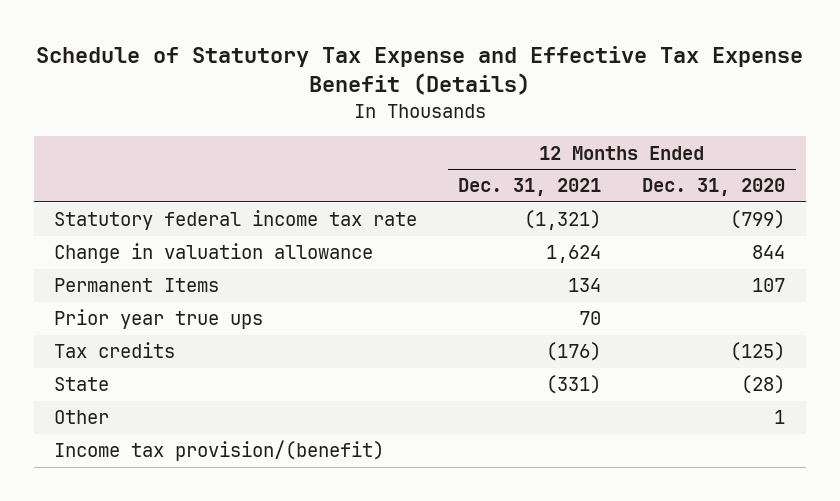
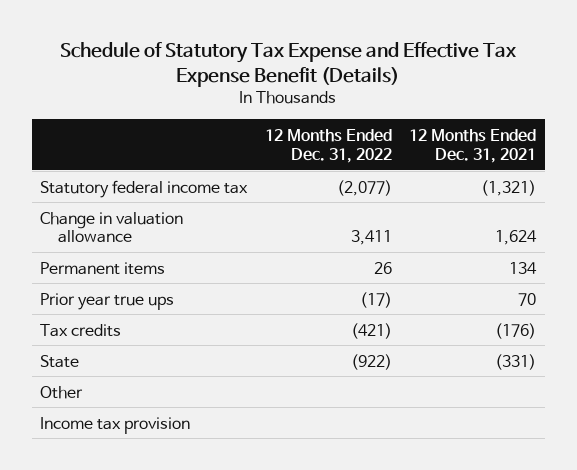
[642,178,786,197] Dec. 31, 2020 -> none
none -> [264,128,392,163] 12 Months Ended Dec. 31, 2022
[54,210,418,231] Statutory federal income tax rate -> [40,179,249,198] Statutory federal income tax
[54,278,220,293] Permanent Items -> [40,261,166,275] Permanent items
[54,440,385,462] Income tax provision/(benefit) -> [40,416,191,434] Income tax provision

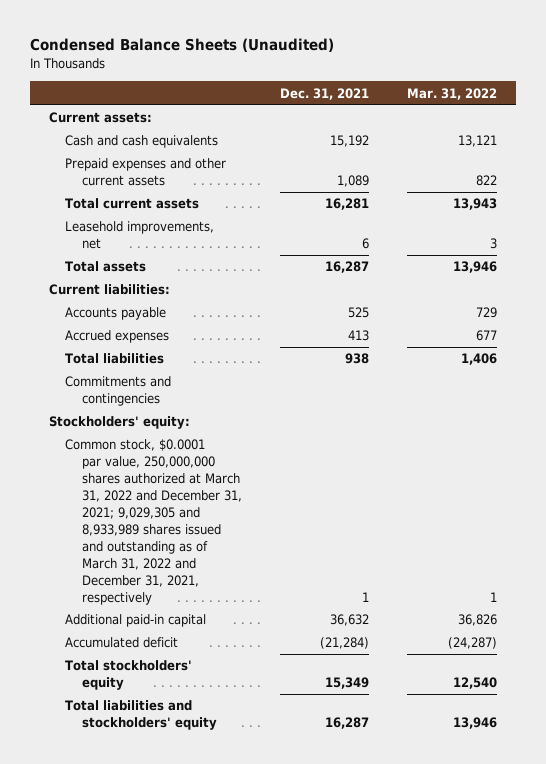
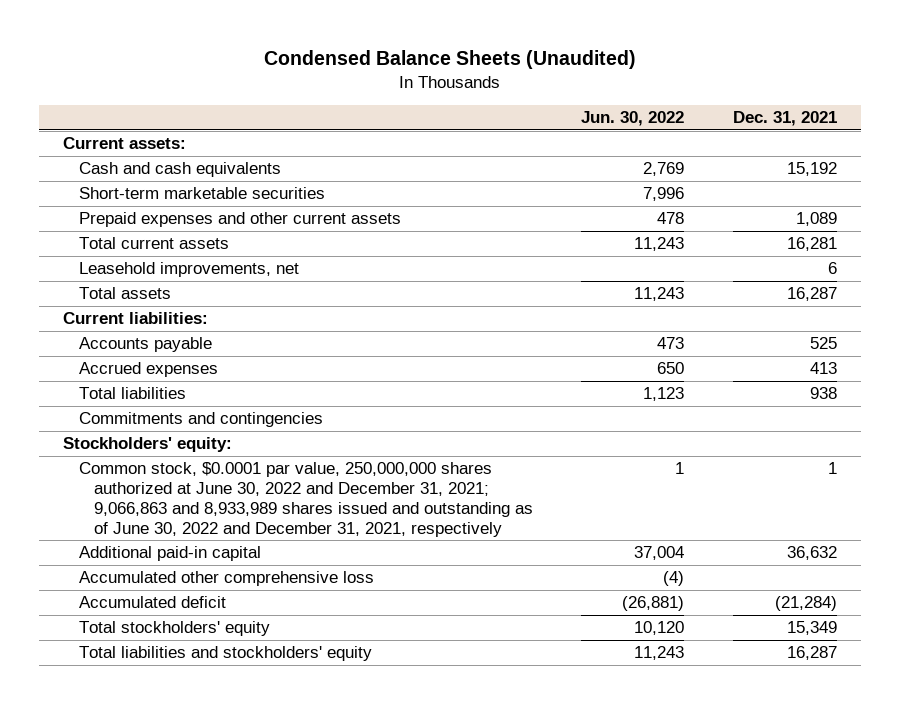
[407,87,498,100] Mar. 31, 2022 -> none
none -> [581,111,685,127] Jun. 30, 2022
none -> [78,187,325,200] Short-term marketable securities
[65,439,242,605] Common stock, $0.0001 par value, 250,000,000 shares authorized at March 31, 2022 and December 31, 2021; 9,029,305 and 8,933,989 shares issued and outstanding as of March 31, 2022 and December 31, 2021, respectively -> [78,462,533,537] Common stock, $0.0001 par value, 250,000,000 shares authorized at June 30, 2022 and December 31, 2021; 9,066,863 and 8,933,989 shares issued and outstanding as of June 30, 2022 and December 31, 2021, respectively
none -> [78,571,374,587] Accumulated other comprehensive loss

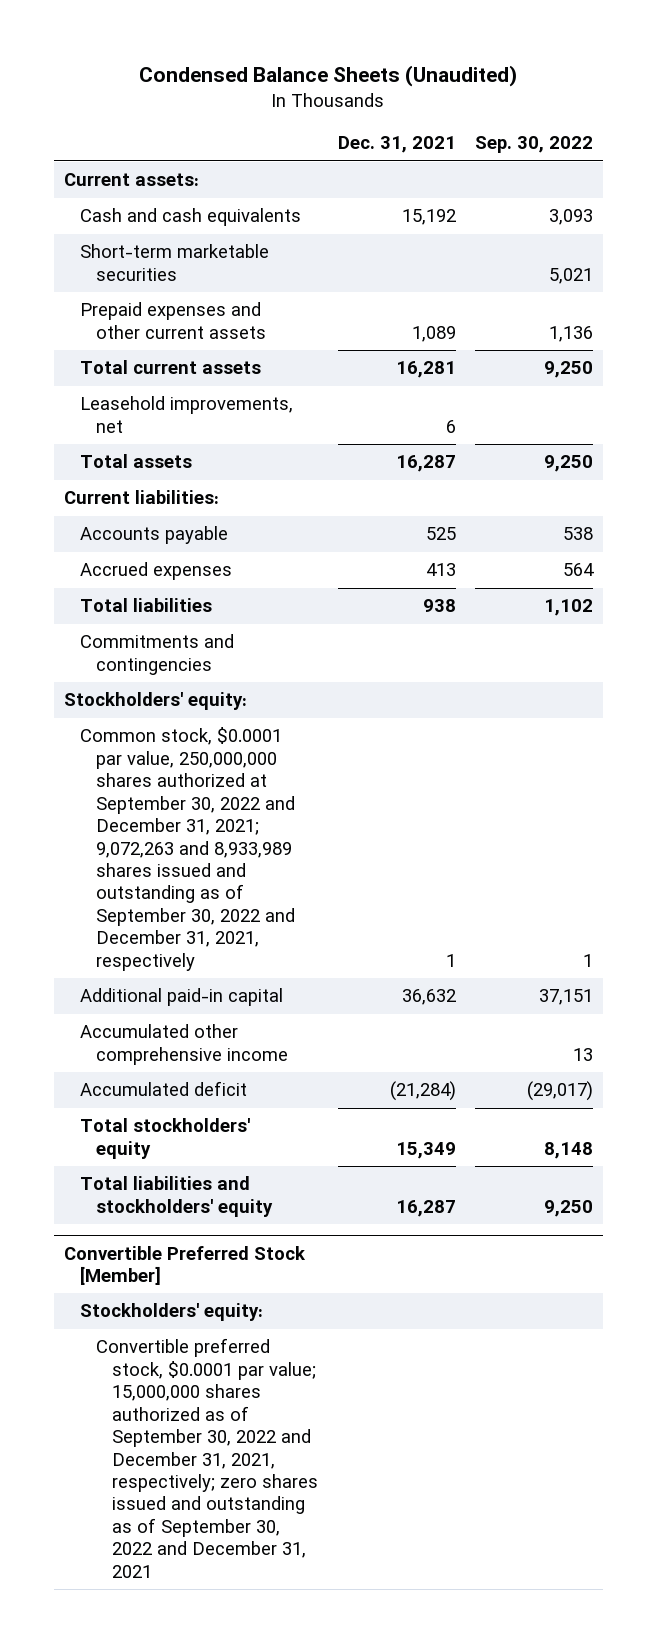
[581,111,685,127] Jun. 30, 2022 -> none
none -> [475,136,594,154] Sep. 30, 2022
[78,462,533,537] Common stock, $0.0001 par value, 250,000,000 shares authorized at June 30, 2022 and December 31, 2021; 9,066,863 and 8,933,989 shares issued and outstanding as of June 30, 2022 and December 31, 2021, respectively -> [79,727,295,971] Common stock, $0.0001 par value, 250,000,000 shares authorized at September 30, 2022 and December 31, 2021; 9,072,263 and 8,933,989 shares issued and outstanding as of September 30, 2022 and December 31, 2021, respectively
[78,571,374,587] Accumulated other comprehensive loss -> [79,1024,288,1065] Accumulated other comprehensive income
none -> [63,1245,306,1285] Convertible Preferred Stock [Member]
none -> [79,1303,263,1322] Stockholders' equity:
none -> [95,1338,318,1578] Convertible preferred stock, $0.0001 par value; 15,000,000 shares authorized as of September 30, 2022 and December 31, 2021, respectively; zero shares issued and outstanding as of September 30, 2022 and December 31, 2021

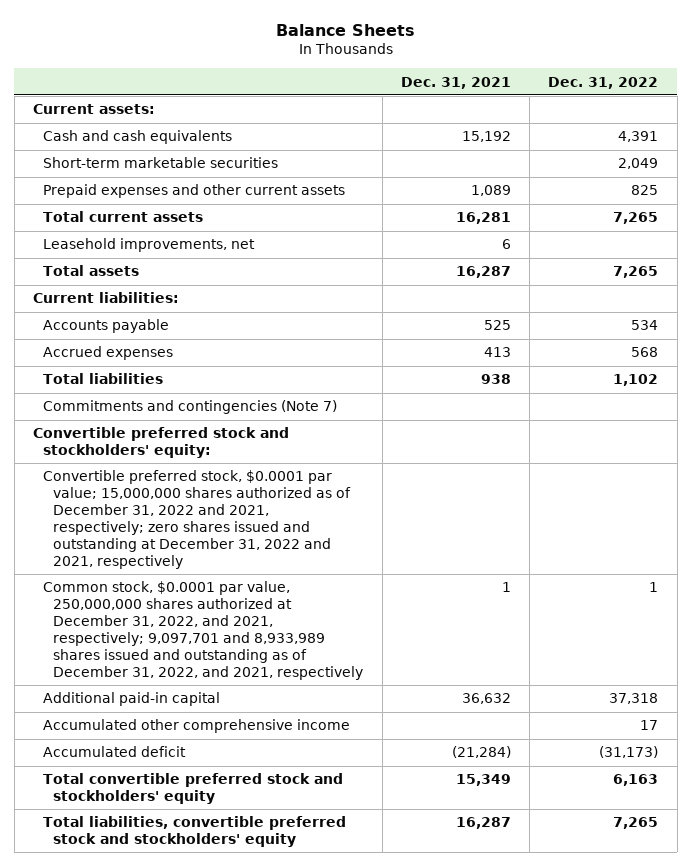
[139,65,518,88] Condensed Balance Sheets (Unaudited) -> [275,23,415,36] Balance Sheets
[475,136,594,154] Sep. 30, 2022 -> none
none -> [548,76,659,89] Dec. 31, 2022
[79,634,234,675] Commitments and contingencies -> [43,400,338,415] Commitments and contingencies (Note 7)
[63,692,247,711] Stockholders' equity: -> [33,427,290,459] Convertible preferred stock and stockholders' equity:
none -> [43,470,352,569] Convertible preferred stock, $0.0001 par value; 15,000,000 shares authorized as of December 31, 2022 and 2021, respectively; zero shares issued and outstanding at December 31, 2022 and 2021, respectively
[79,727,295,971] Common stock, $0.0001 par value, 250,000,000 shares authorized at September 30, 2022 and December 31, 2021; 9,072,263 and 8,933,989 shares issued and outstanding as of September 30, 2022 and December 31, 2021, respectively -> [43,581,364,680] Common stock, $0.0001 par value, 250,000,000 shares authorized at December 31, 2022, and 2021, respectively; 9,097,701 and 8,933,989 shares issued and outstanding as of December 31, 2022, and 2021, respectively
[63,1245,306,1285] Convertible Preferred Stock [Member] -> none
[79,1303,263,1322] Stockholders' equity: -> none
[95,1338,318,1578] Convertible preferred stock, $0.0001 par value; 15,000,000 shares authorized as of September 30, 2022 and December 31, 2021, respectively; zero shares issued and outstanding as of September 30, 2022 and December 31, 2021 -> none
[79,1118,250,1159] Total stockholders' equity -> [43,773,344,805] Total convertible preferred stock and stockholders' equity
[79,1176,273,1217] Total liabilities and stockholders' equity -> [43,816,347,848] Total liabilities, convertible preferred stock and stockholders' equity

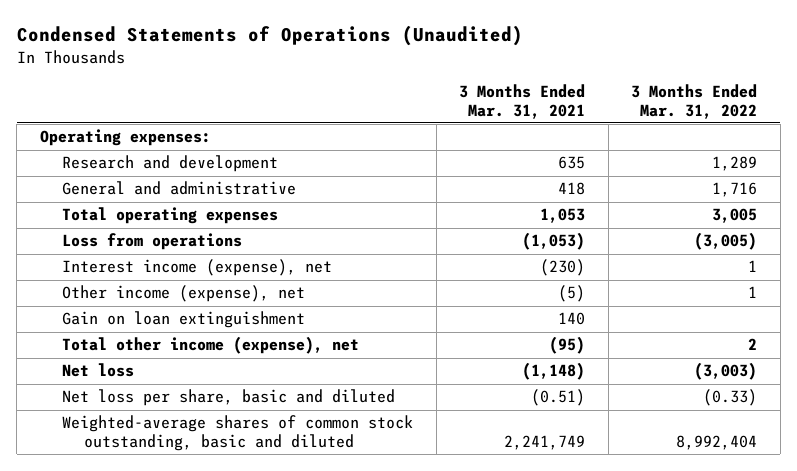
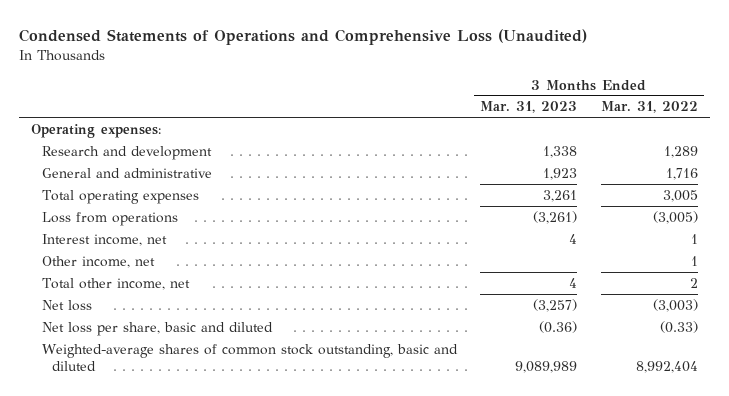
[16,25,523,47] Condensed Statements of Operations (Unaudited) -> [18,28,587,45] Condensed Statements of Operations and Comprehensive Loss (Unaudited)
[459,84,586,119] 3 Months Ended Mar. 31, 2021 -> none
none -> [480,101,578,114] Mar. 31, 2023
[62,311,306,329] Gain on loan extinguishment -> none
[62,259,333,277] Interest income (expense), net -> [41,233,167,246] Interest income, net
[62,285,306,303] Other income (expense), net -> [41,255,155,268] Other income, net
[62,336,360,355] Total other income (expense), net -> [41,277,190,290] Total other income, net

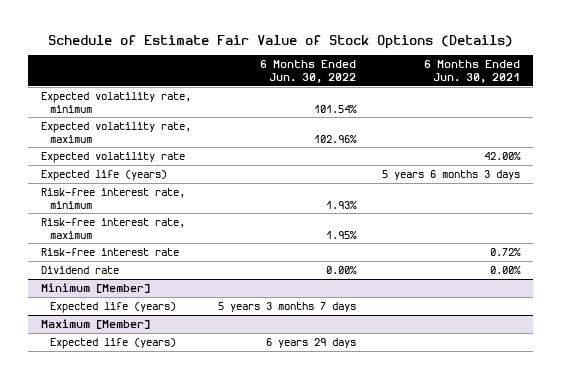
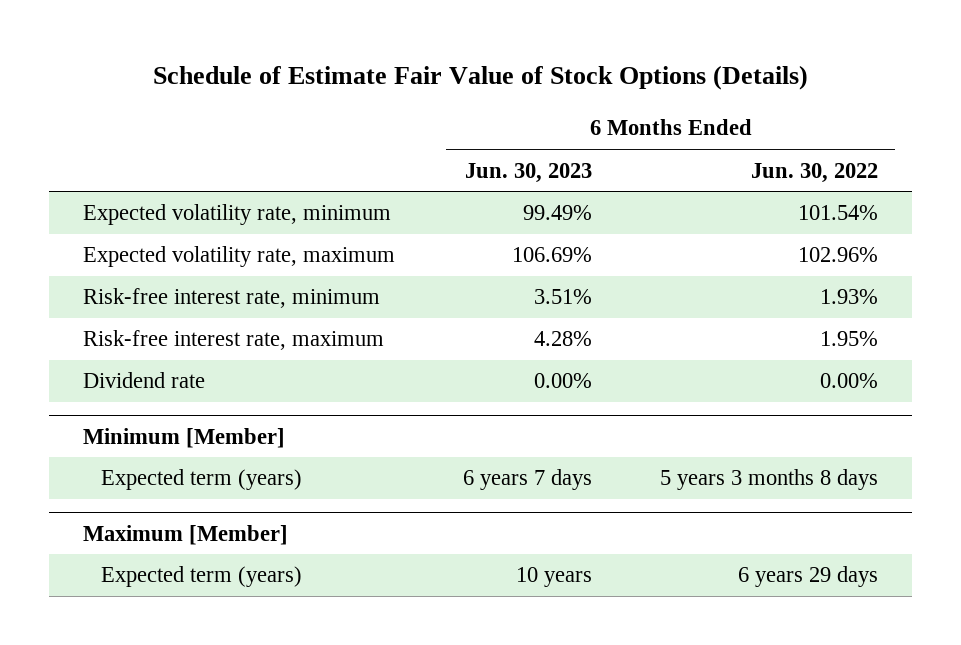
[423,60,520,84] 6 Months Ended Jun. 30, 2021 -> none
none -> [465,162,593,183] Jun. 30, 2023
[41,151,186,163] Expected volatility rate -> none
[41,169,168,181] Expected life (years) -> none
[41,247,180,256] Risk-free interest rate -> none
[49,301,176,313] Expected life (years) -> [101,469,303,491] Expected term (years)
[217,301,356,312] 5 years 3 months 7 days -> [659,469,878,491] 5 years 3 months 8 days
[49,337,176,349] Expected life (years) -> [101,566,303,588] Expected term (years)

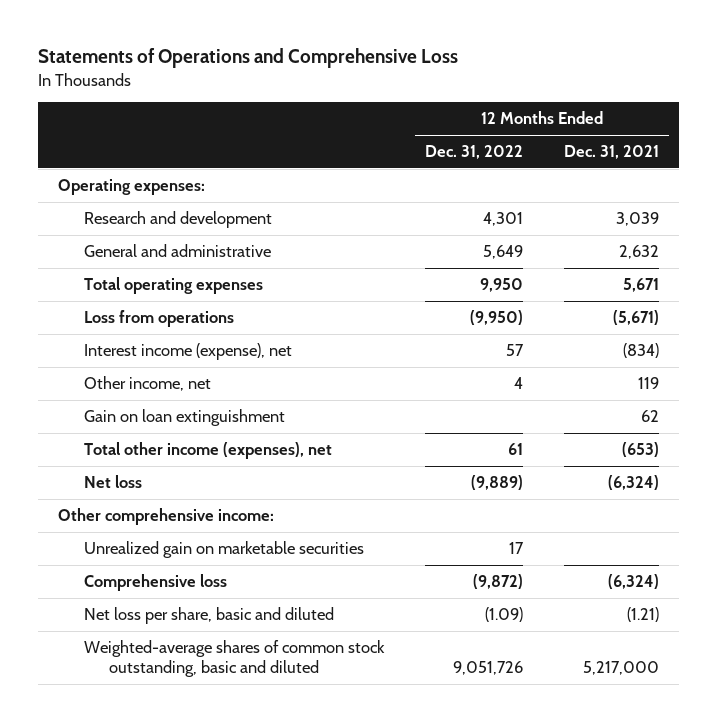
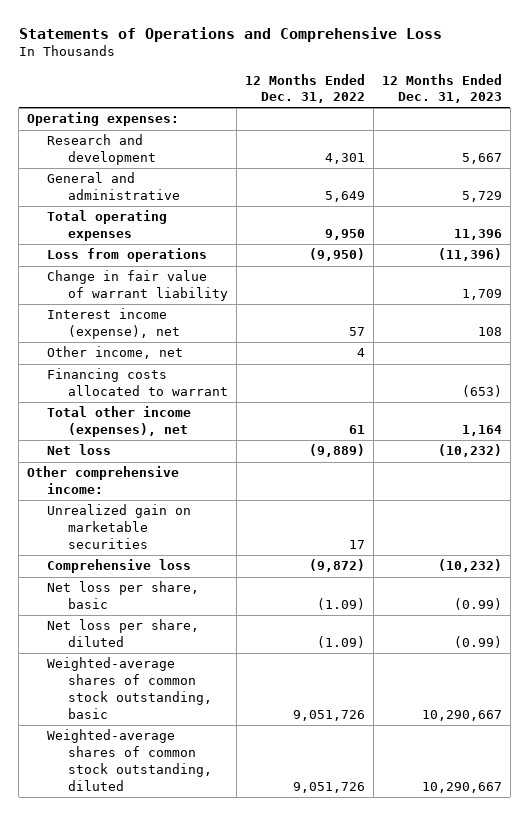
[563,145,659,160] Dec. 31, 2021 -> none
none -> [381,73,502,104] 12 Months Ended Dec. 31, 2023
none -> [47,270,228,302] Change in fair value of warrant liability
[83,409,285,427] Gain on loan extinguishment -> none
none -> [47,368,228,397] Financing costs allocated to warrant
[83,607,334,625] Net loss per share, basic and diluted -> [47,581,200,610] Net loss per share, basic
none -> [47,619,200,648] Net loss per share, diluted
[83,640,385,678] Weighted-average shares of common stock outstanding, basic and diluted -> [47,657,212,719] Weighted-average shares of common stock outstanding, basic
none -> [47,729,212,791] Weighted-average shares of common stock outstanding, diluted

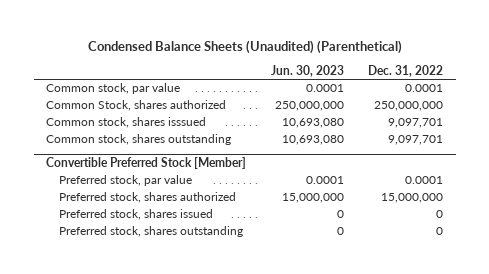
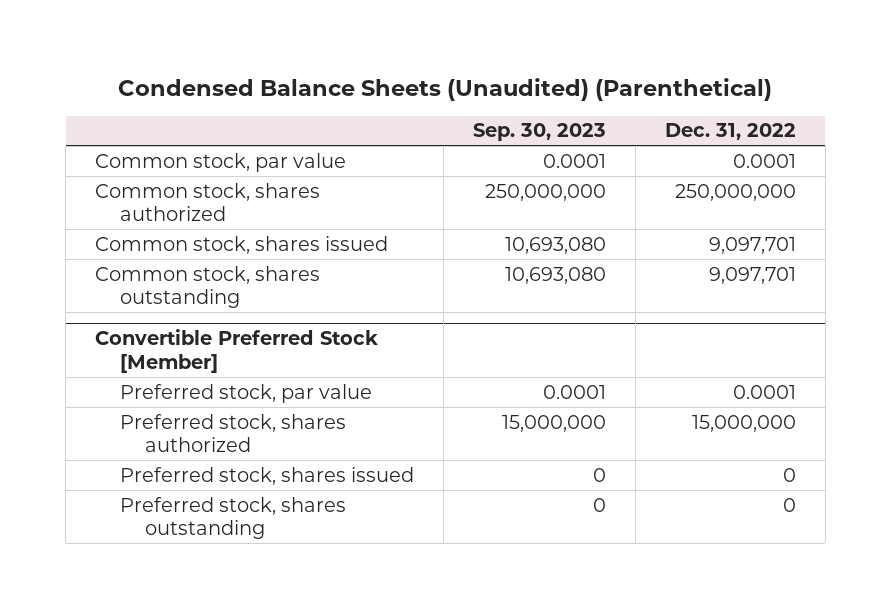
[270,64,344,77] Jun. 30, 2023 -> none
none -> [472,123,606,142] Sep. 30, 2023
[45,100,226,112] Common Stock, shares authorized -> [94,182,320,222] Common stock, shares authorized
[45,117,206,129] Common stock, shares isssued -> [94,235,388,254] Common stock, shares issued

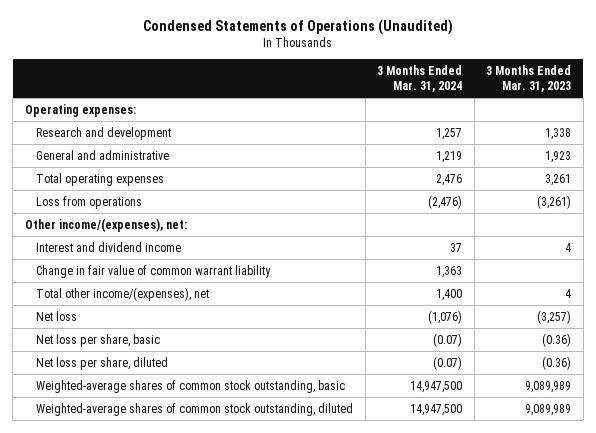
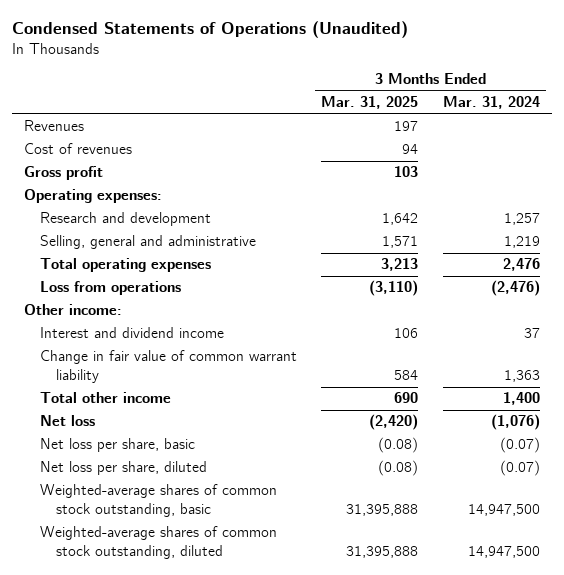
[486,64,572,93] 3 Months Ended Mar. 31, 2023 -> none
none -> [321,96,419,110] Mar. 31, 2025
none -> [23,120,84,132] Revenues
none -> [23,143,132,155] Cost of revenues
none -> [23,166,103,181] Gross profit
[36,149,170,160] General and administrative -> [39,235,256,250] Selling, general and administrative
[24,217,187,232] Other income/(expenses), net: -> [23,304,122,316] Other income:
[36,286,210,301] Total other income/(expenses), net -> [39,392,171,404] Total other income

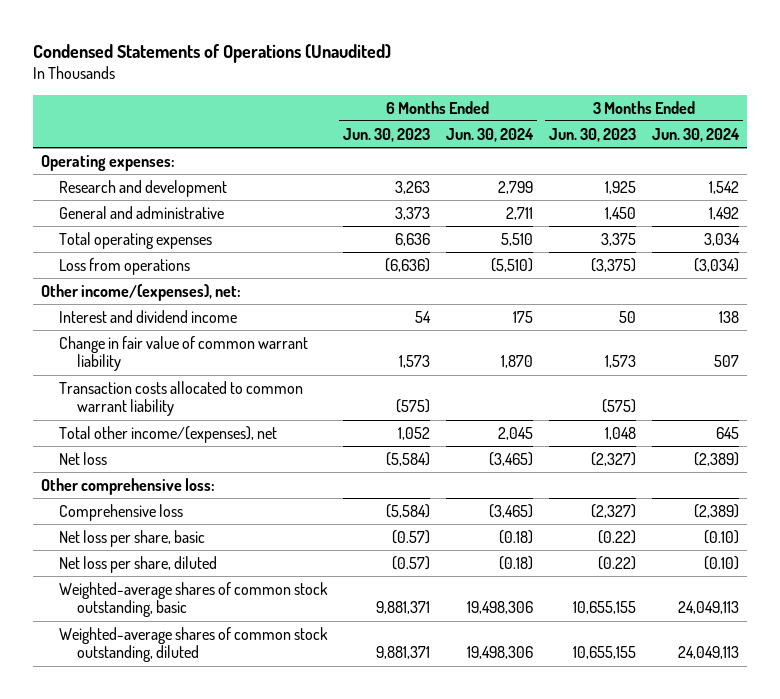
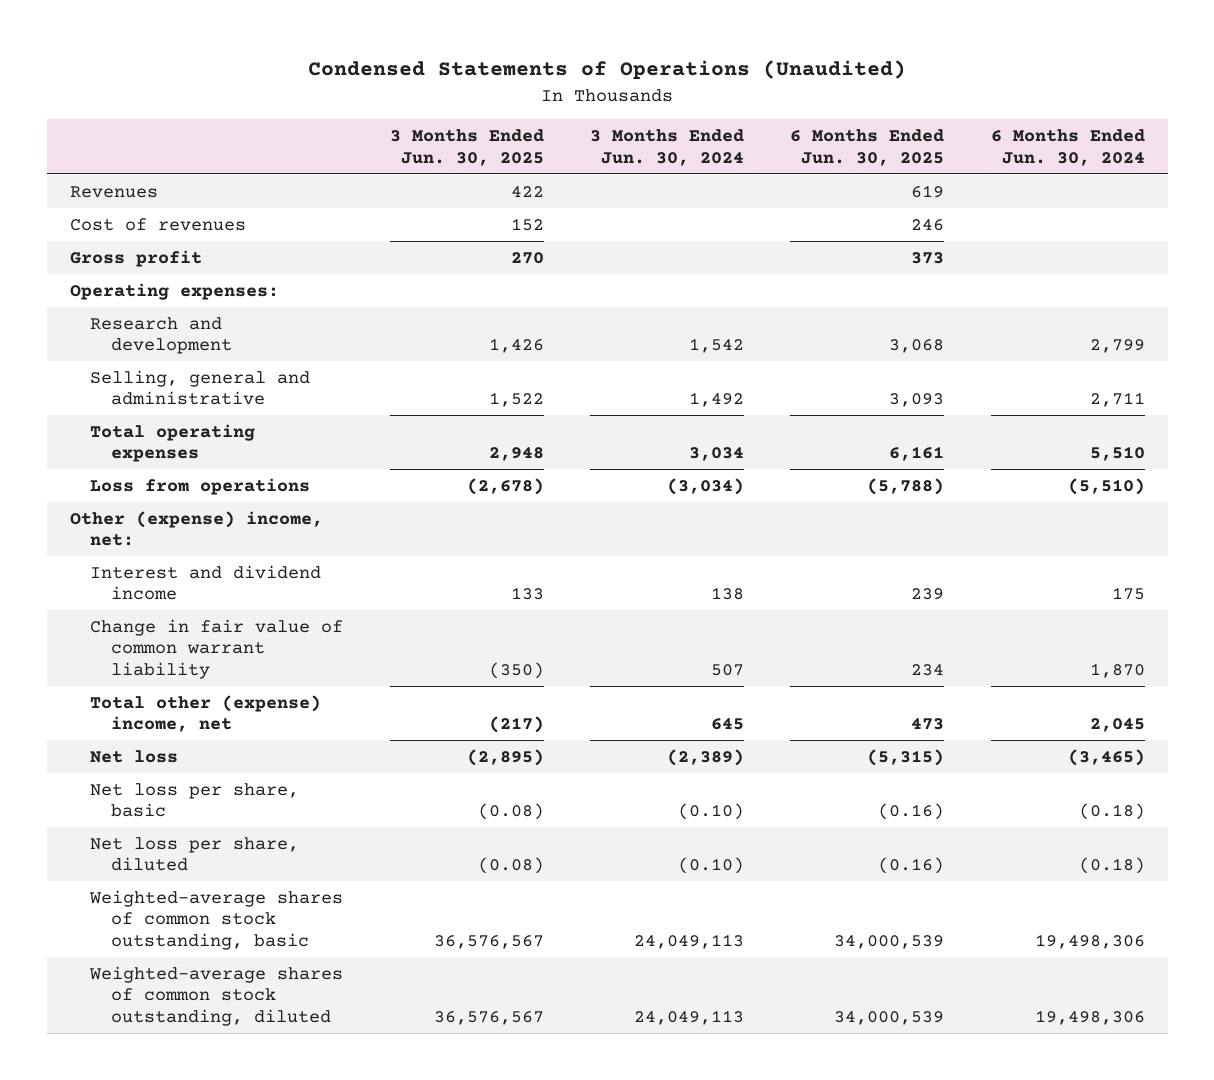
[343,127,431,142] Jun. 30, 2023 -> none
[549,127,637,142] Jun. 30, 2023 -> none
none -> [389,129,544,166] 3 Months Ended Jun. 30, 2025
none -> [790,129,945,166] 6 Months Ended Jun. 30, 2025
none -> [69,185,158,198] Revenues
none -> [69,217,246,231] Cost of revenues
none -> [69,249,202,267] Gross profit
[59,205,225,219] General and administrative -> [90,369,311,406] Selling, general and administrative
[41,283,242,301] Other income/(expenses), net: -> [69,510,323,547] Other (expense) income, net:
[59,380,304,417] Transaction costs allocated to common warrant liability -> none
[59,425,278,443] Total other income/(expenses), net -> [90,694,322,733] Total other (expense) income, net
[41,477,216,495] Other comprehensive loss: -> none
[59,503,184,521] Comprehensive loss -> none

